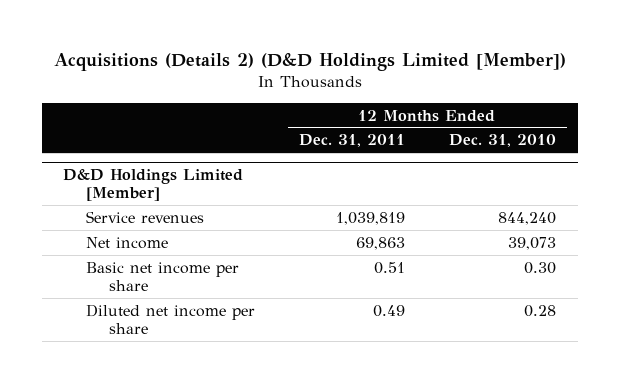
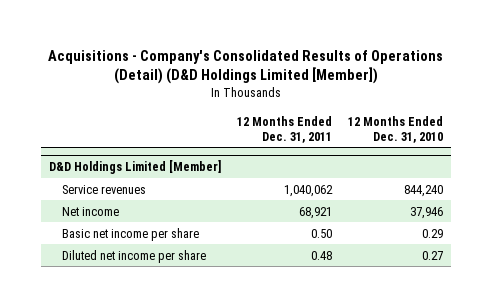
[53,52,566,71] Acquisitions (Details 2) (D&D Holdings Limited [Member]) -> [48,49,444,85] Acquisitions - Company's Consolidated Results of Operations (Detail) (D&D Holdings Limited [Member])
[335,211,405,225] 1,039,819 -> [284,184,334,197] 1,040,062
[355,236,405,250] 69,863 -> [299,206,333,219] 68,921
[507,236,556,250] 39,073 -> [410,206,444,219] 37,946
[373,261,405,274] 0.51 -> [311,228,333,238] 0.50
[523,261,556,274] 0.30 -> [422,228,444,238] 0.29
[372,304,405,317] 0.49 -> [311,250,333,260] 0.48
[523,304,556,317] 0.28 -> [422,250,444,260] 0.27

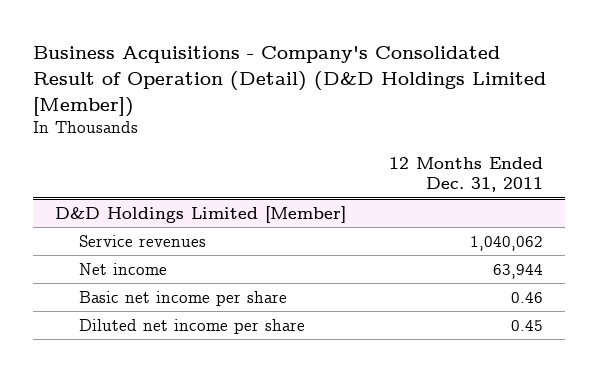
[48,49,444,85] Acquisitions - Company's Consolidated Results of Operations (Detail) (D&D Holdings Limited [Member]) -> [33,45,547,117] Business Acquisitions - Company's Consolidated Result of Operation (Detail) (D&D Holdings Limited [Member])
[348,115,444,143] 12 Months Ended Dec. 31, 2010 -> none
[299,206,333,219] 68,921 -> [493,263,544,279] 63,944
[311,228,333,238] 0.50 -> [511,291,544,303] 0.46
[311,250,333,260] 0.48 -> [511,319,544,331] 0.45

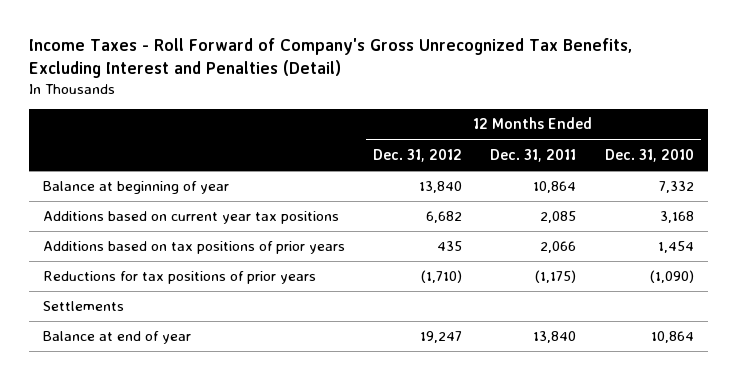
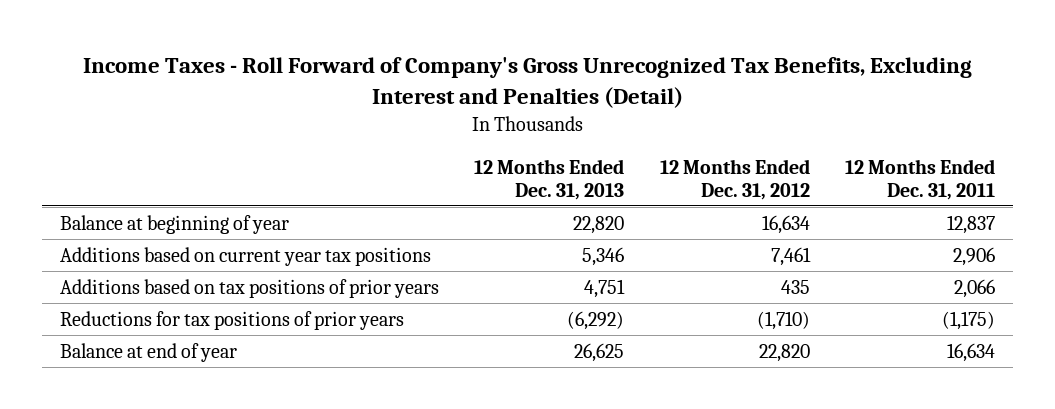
[604,148,694,162] Dec. 31, 2010 -> none
none -> [474,158,625,200] 12 Months Ended Dec. 31, 2013
[418,181,462,194] 13,840 -> [761,214,810,234] 16,634
[533,181,577,194] 10,864 -> [947,214,996,234] 12,837
[425,211,462,224] 6,682 -> [770,246,811,266] 7,461
[540,211,577,224] 2,085 -> [953,246,996,266] 2,906
[42,301,124,312] Settlements -> none
[419,331,462,344] 19,247 -> [758,343,810,362] 22,820
[533,331,577,344] 13,840 -> [947,342,996,362] 16,634

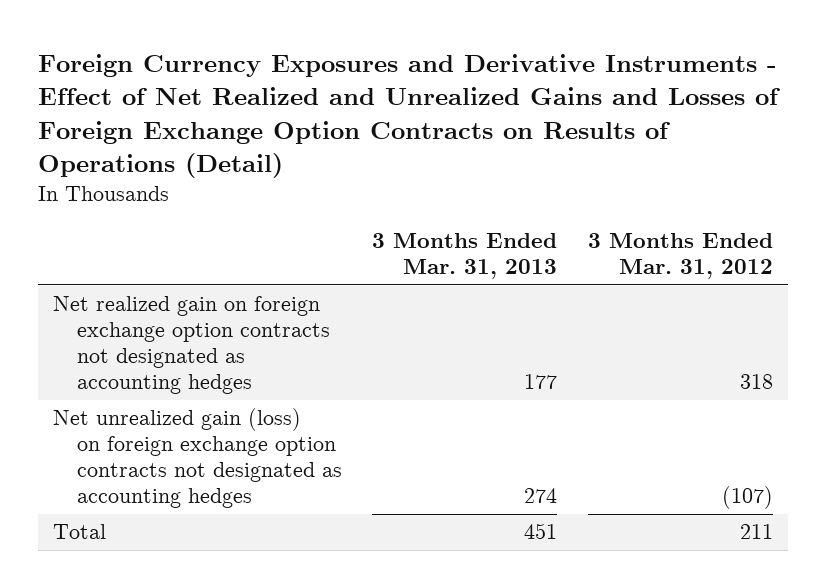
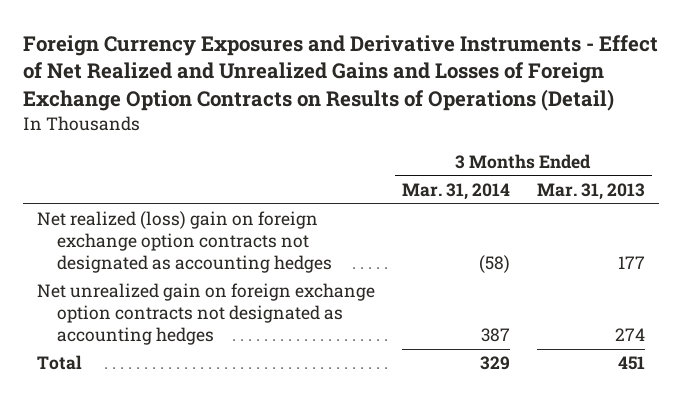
[587,233,773,280] 3 Months Ended Mar. 31, 2012 -> none
none -> [401,182,510,200] Mar. 31, 2014
[53,296,330,395] Net realized gain on foreign exchange option contracts not designated as accounting hedges -> [36,211,332,274] Net realized (loss) gain on foreign exchange option contracts not designated as accounting hedges
[53,408,342,509] Net unrealized gain (loss) on foreign exchange option contracts not designated as accounting hedges -> [36,283,375,346] Net unrealized gain on foreign exchange option contracts not designated as accounting hedges

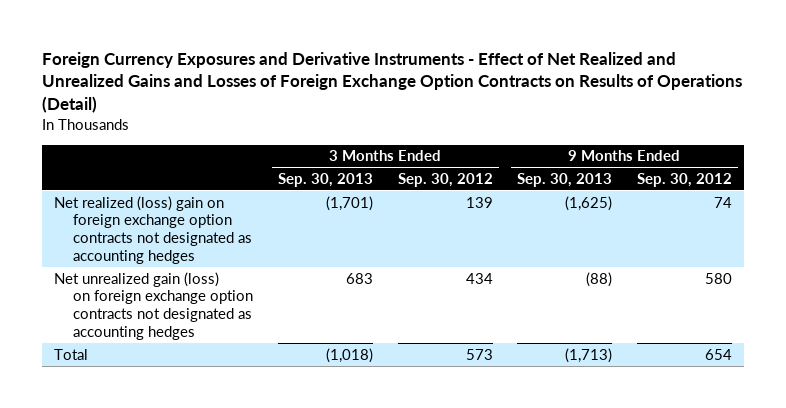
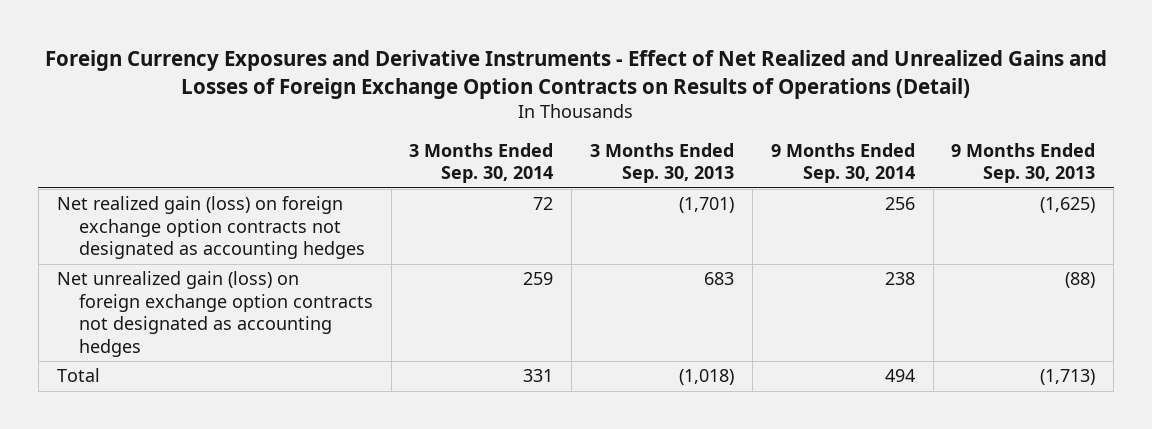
[397,172,493,187] Sep. 30, 2012 -> none
[636,172,732,187] Sep. 30, 2012 -> none
none -> [409,142,554,184] 3 Months Ended Sep. 30, 2014
none -> [770,142,915,184] 9 Months Ended Sep. 30, 2014
[54,195,253,264] Net realized (loss) gain on foreign exchange option contracts not designated as accounting hedges -> [56,196,365,260] Net realized gain (loss) on foreign exchange option contracts not designated as accounting hedges

